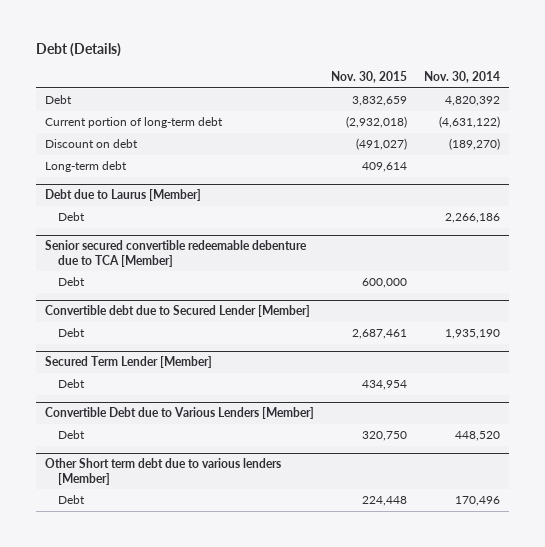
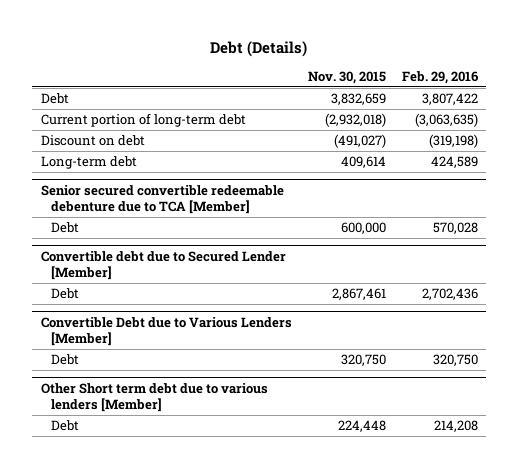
[424,71,501,84] Nov. 30, 2014 -> none
none -> [402,70,479,84] Feb. 29, 2016
[44,189,201,202] Debt due to Laurus [Member] -> none
[57,212,85,222] Debt -> none
[44,356,212,369] Secured Term Lender [Member] -> none
[57,379,85,389] Debt -> none
[351,329,407,340] 2,687,461 -> [331,288,386,301] 2,867,461

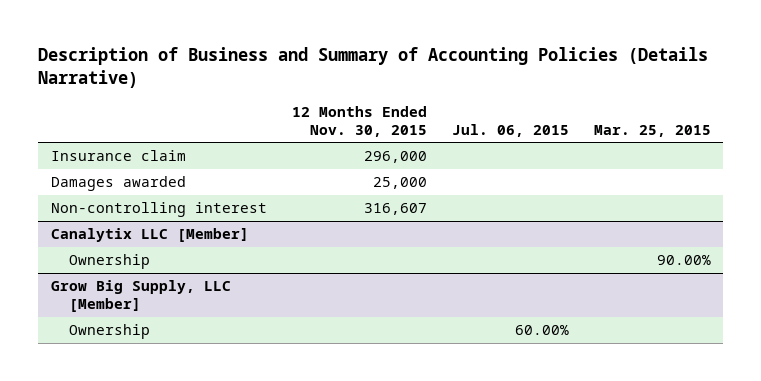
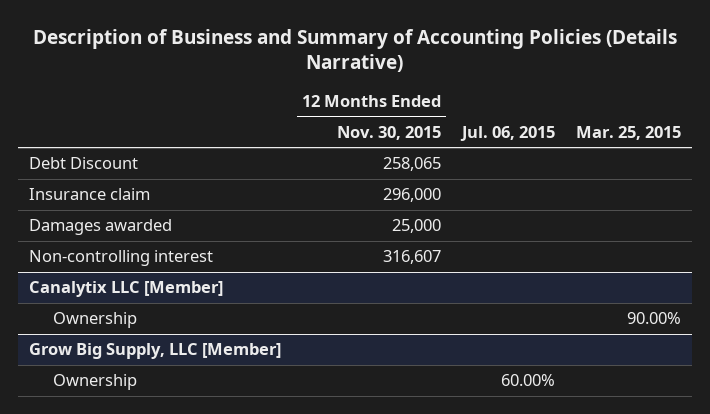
none -> [28,157,138,170] Debt Discount

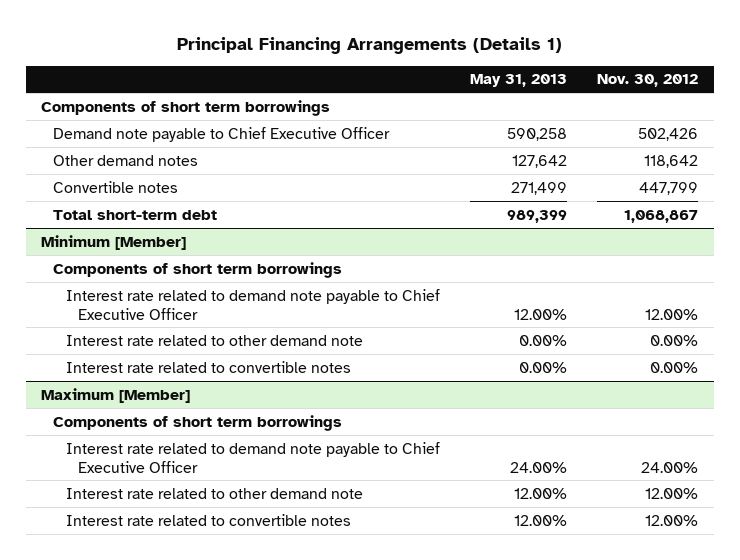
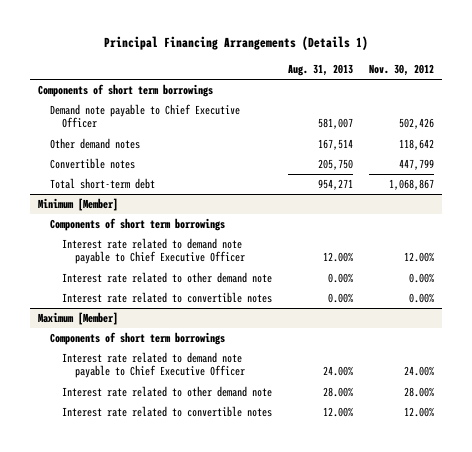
[470,74,568,88] May 31, 2013 -> none
none -> [288,64,354,77] Aug. 31, 2013
[645,487,699,499] 12.00% -> [404,387,435,398] 28.00%

